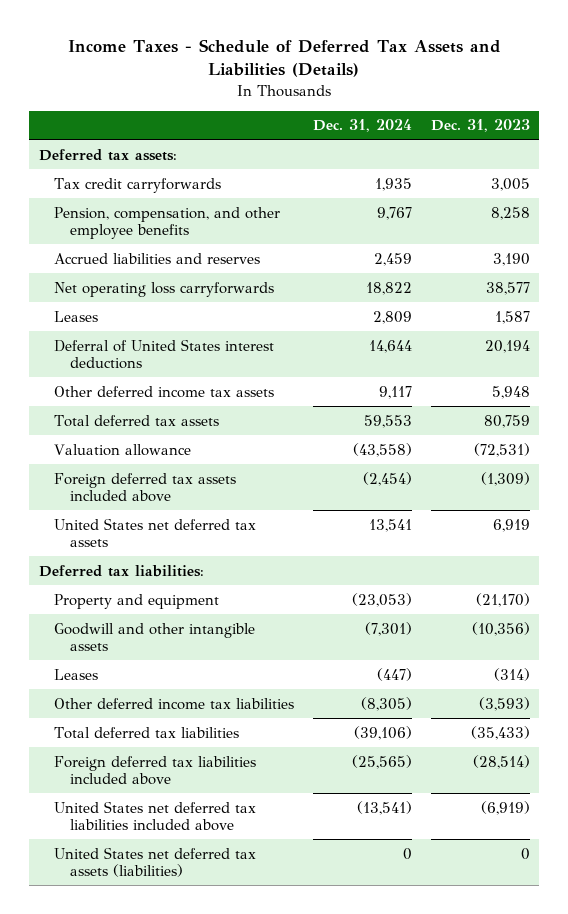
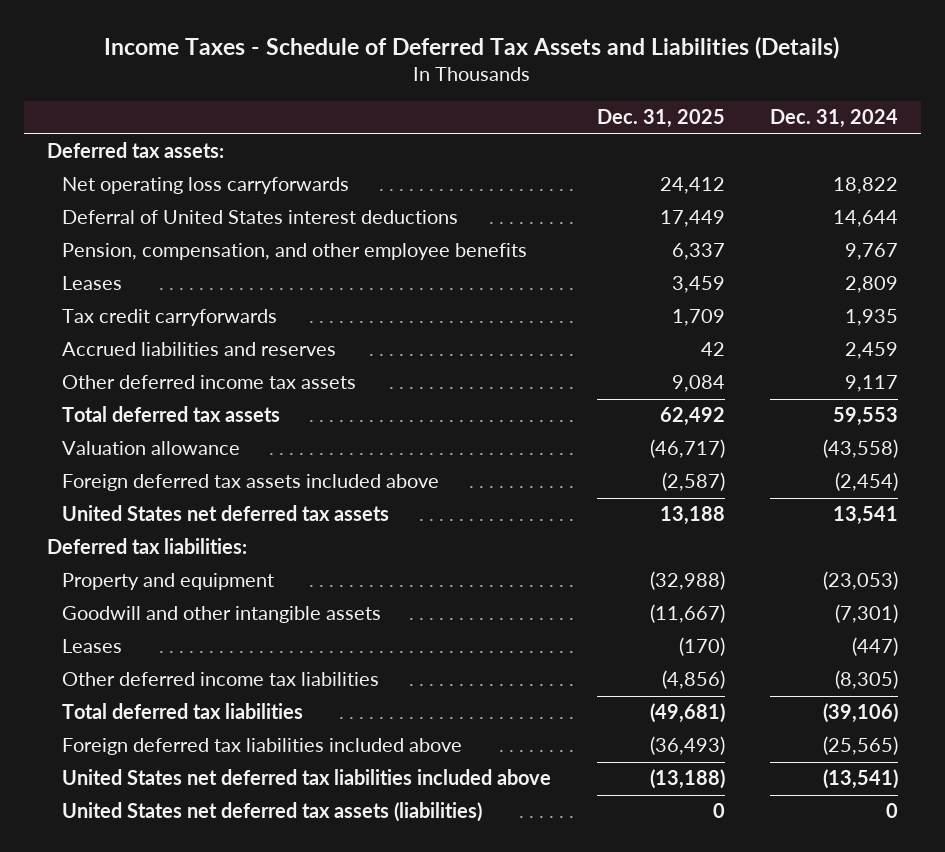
[430,119,530,133] Dec. 31, 2023 -> none
none -> [596,109,725,129] Dec. 31, 2025
[54,206,281,239] Pension, compensation, and other employee benefits -> [62,243,528,261] Pension, compensation, and other employee benefits
[54,310,99,322] Leases -> [62,276,123,291] Leases
[54,177,222,193] Tax credit carryforwards -> [62,309,278,327] Tax credit carryforwards
[54,252,261,264] Accrued liabilities and reserves -> [62,342,337,357] Accrued liabilities and reserves

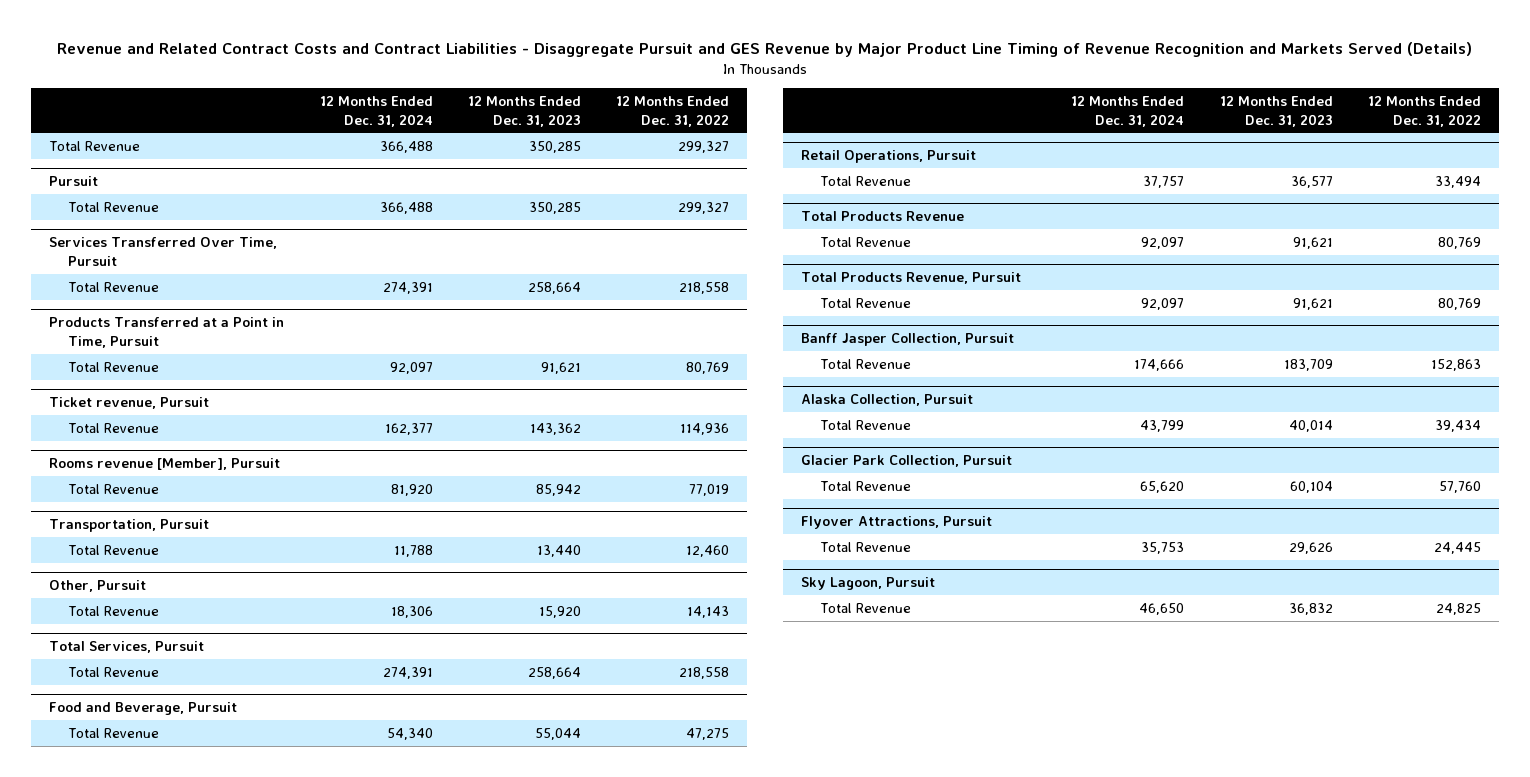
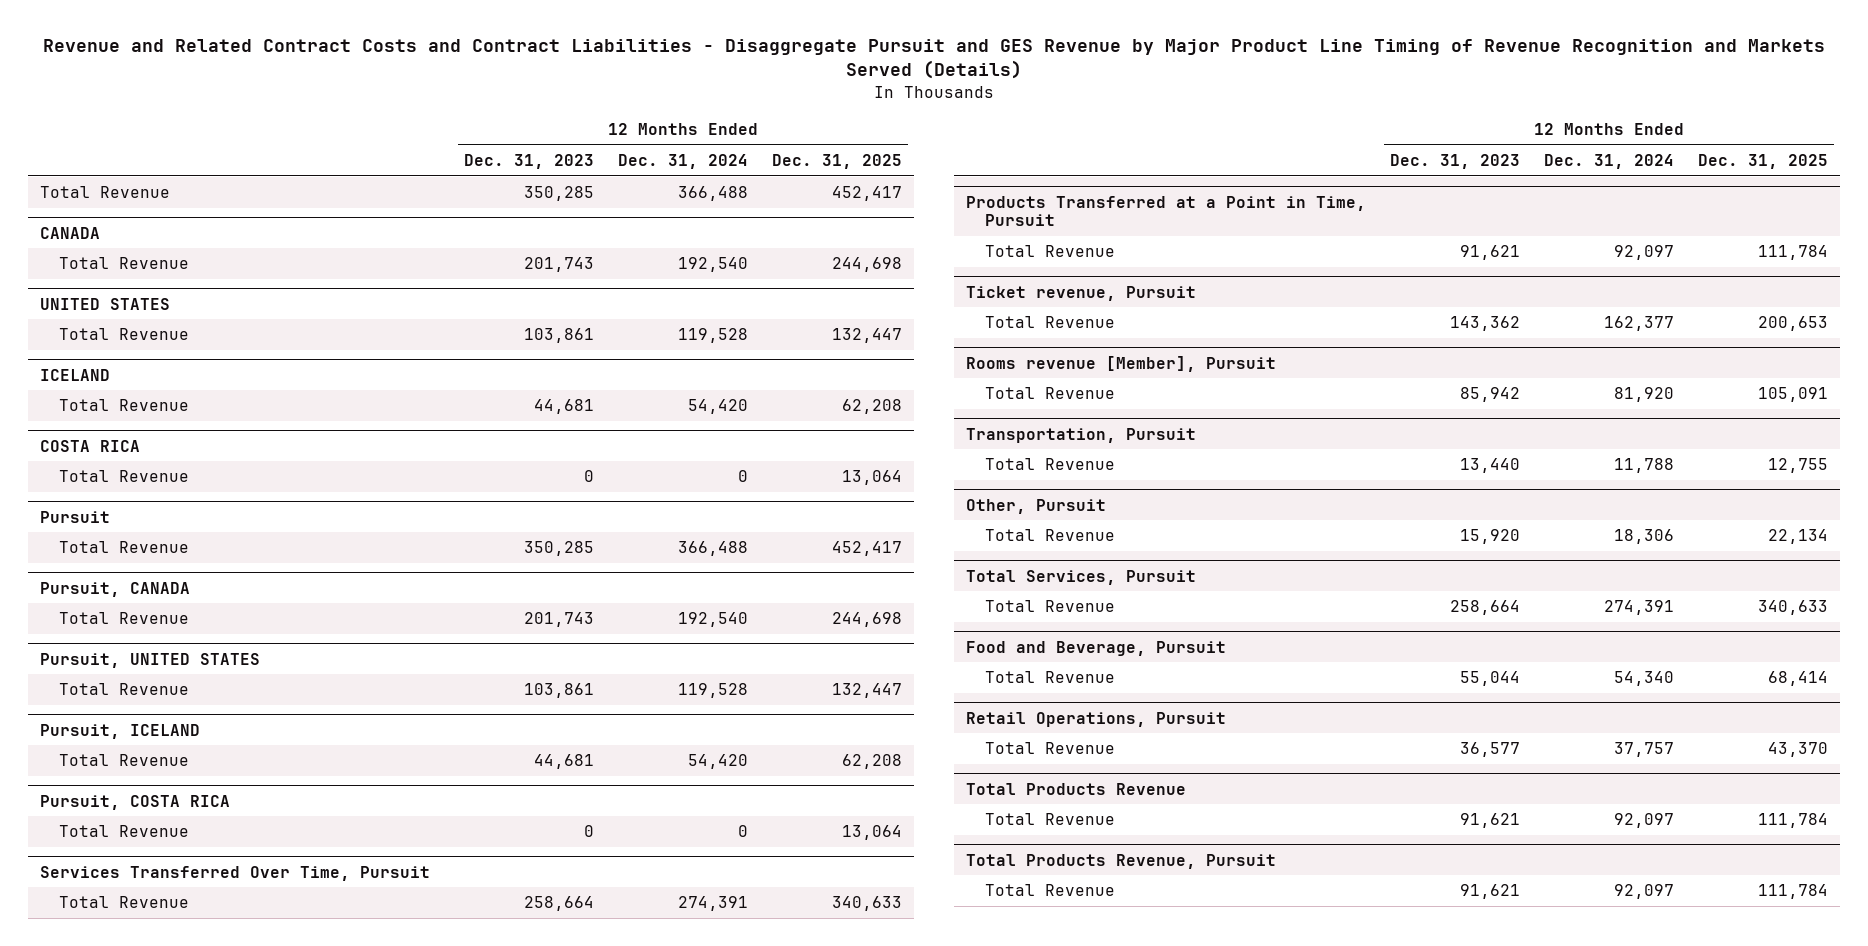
[616,95,730,127] 12 Months Ended Dec. 31, 2022 -> none
none -> [772,153,903,169] Dec. 31, 2025
none -> [39,226,100,239] CANADA
none -> [59,257,190,270] Total Revenue
none -> [39,297,170,310] UNITED STATES
none -> [59,328,190,341] Total Revenue
none -> [39,368,110,381] ICELAND
none -> [59,399,190,412] Total Revenue
none -> [39,439,140,452] COSTA RICA
none -> [59,470,190,483] Total Revenue
none -> [39,581,190,597] Pursuit, CANADA
none -> [59,612,190,625] Total Revenue
none -> [39,652,260,668] Pursuit, UNITED STATES
none -> [59,683,190,696] Total Revenue
none -> [39,723,200,739] Pursuit, ICELAND
none -> [59,754,190,767] Total Revenue
none -> [39,794,230,810] Pursuit, COSTA RICA
none -> [59,825,190,838] Total Revenue
[801,333,1015,347] Banff Jasper Collection, Pursuit -> none
[820,358,912,369] Total Revenue -> none
[801,394,974,407] Alaska Collection, Pursuit -> none
[820,419,912,430] Total Revenue -> none
[801,455,1013,468] Glacier Park Collection, Pursuit -> none
[820,480,912,491] Total Revenue -> none
[801,516,993,530] Flyover Attractions, Pursuit -> none
[820,541,912,552] Total Revenue -> none
[801,577,936,591] Sky Lagoon, Pursuit -> none
[820,602,912,613] Total Revenue -> none

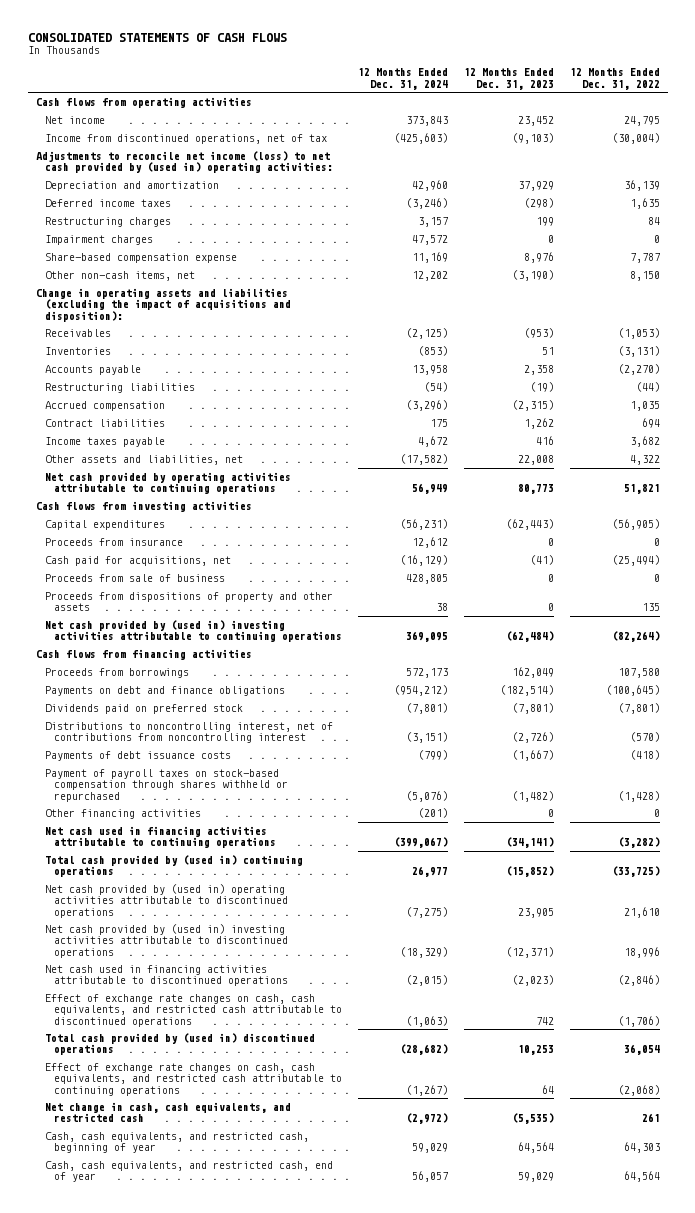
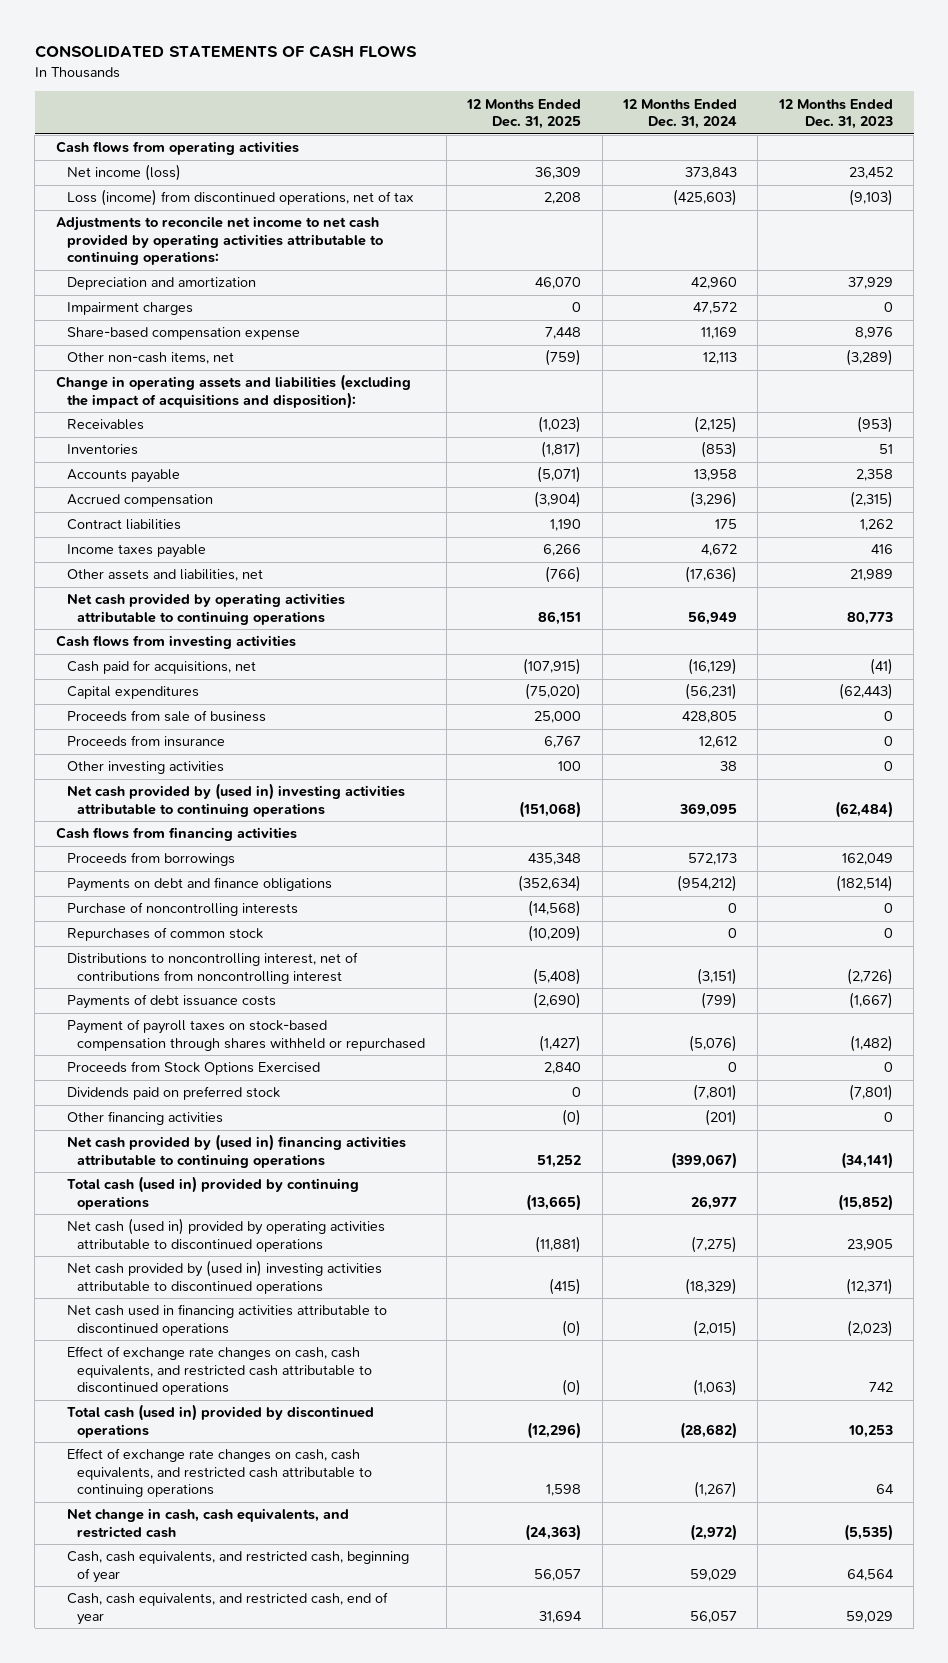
[569,68,660,90] 12 Months Ended Dec. 31, 2022 -> none
none -> [466,98,582,130] 12 Months Ended Dec. 31, 2025
[44,116,105,125] Net income -> [66,164,181,182] Net income (loss)
[44,134,327,145] Income from discontinued operations, net of tax -> [66,189,414,207] Loss (income) from discontinued operations, net of tax
[35,151,333,174] Adjustments to reconcile net income (loss) to net cash provided by (used in) operating activities: -> [55,216,383,266] Adjustments to reconcile net income to net cash provided by operating activities attributable to continuing operations:
[44,199,171,208] Deferred income taxes -> none
[44,217,171,228] Restructuring charges -> none
[411,271,448,282] 12,202 -> [702,352,737,365] 12,113
[511,270,554,282] (3,190) -> [845,349,893,367] (3,289)
[44,383,195,394] Restructuring liabilities -> none
[399,454,448,466] (17,582) -> [684,566,737,584] (17,636)
[517,455,554,466] 22,008 -> [849,569,893,582] 21,989
[44,520,165,531] Capital expenditures -> [66,686,199,700] Capital expenditures
[44,592,333,612] Proceeds from dispositions of property and other assets -> none
[44,538,183,547] Proceeds from insurance -> [66,735,225,748] Proceeds from insurance
none -> [66,761,224,775] Other investing activities
none -> [66,902,298,917] Purchase of noncontrolling interests
none -> [66,927,263,942] Repurchases of common stock
none -> [66,1061,320,1076] Proceeds from Stock Options Exercised
[44,704,243,715] Dividends paid on preferred stock -> [66,1086,280,1101] Dividends paid on preferred stock
[44,826,276,849] Net cash used in financing activities attributable to continuing operations -> [66,1134,406,1168] Net cash provided by (used in) financing activities attributable to continuing operations
[44,855,303,878] Total cash provided by (used in) continuing operations -> [66,1176,359,1210] Total cash (used in) provided by continuing operations
[44,884,288,918] Net cash provided by (used in) operating activities attributable to discontinued operations -> [66,1218,385,1252] Net cash (used in) provided by operating activities attributable to discontinued operations
[44,1033,315,1056] Total cash provided by (used in) discontinued operations -> [66,1404,374,1438] Total cash (used in) provided by discontinued operations

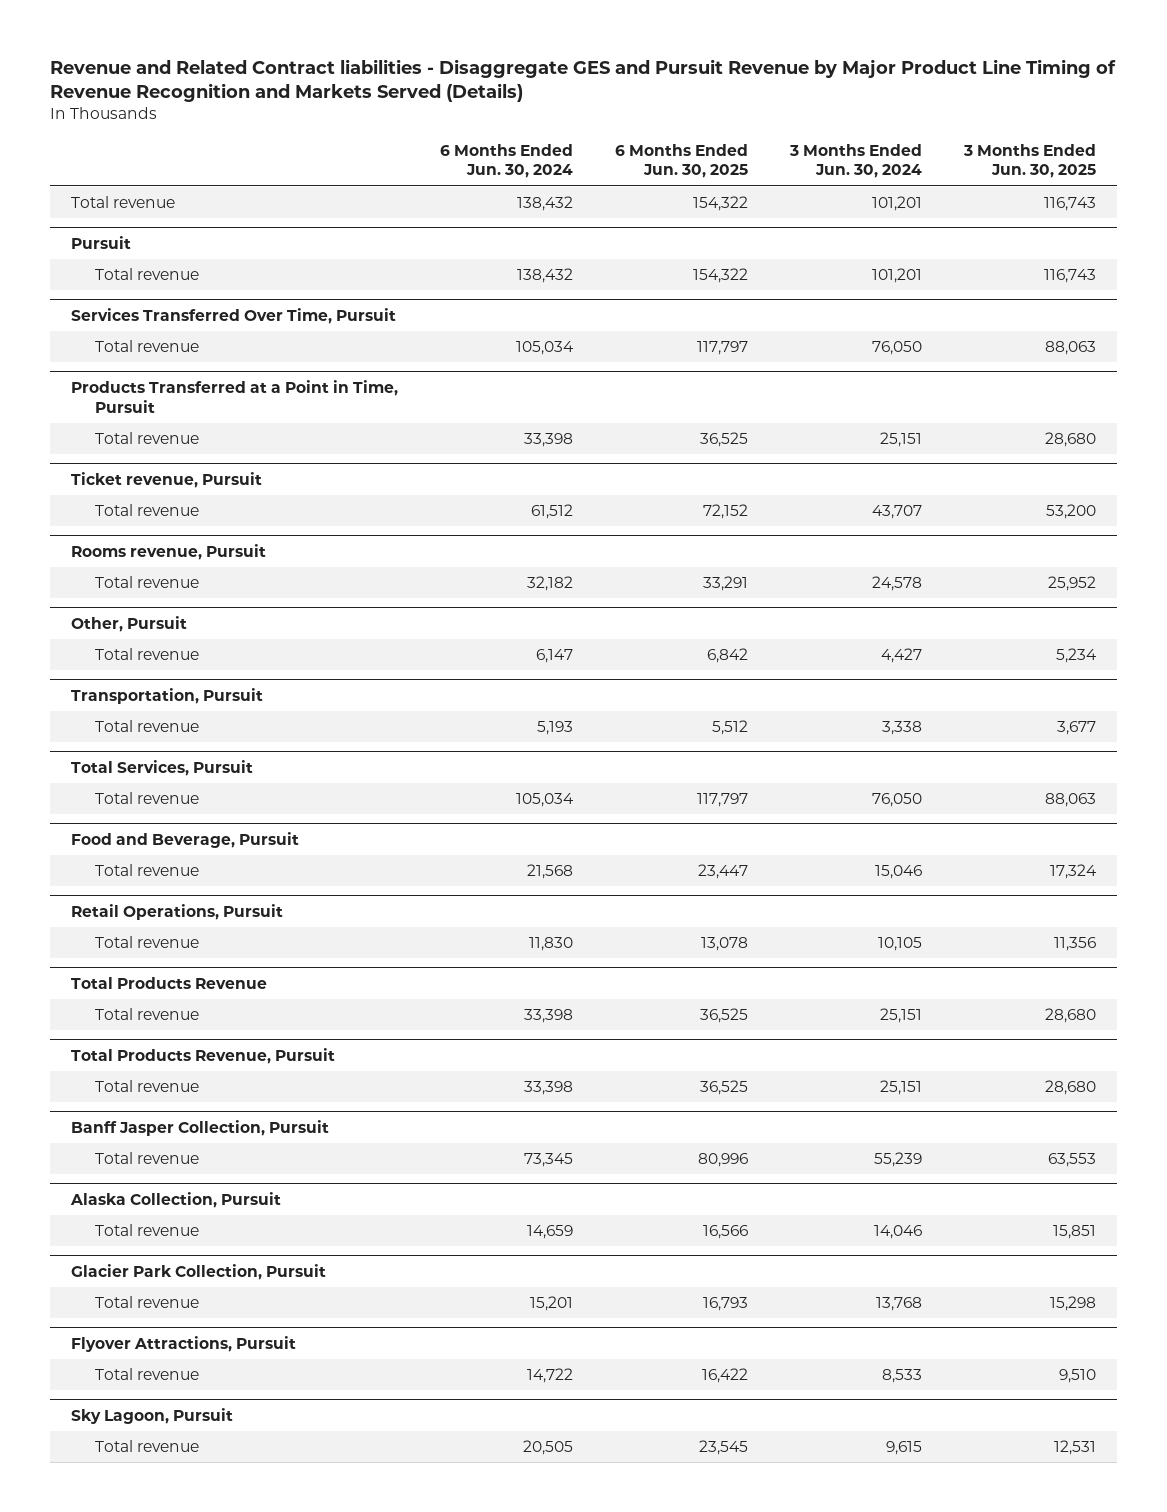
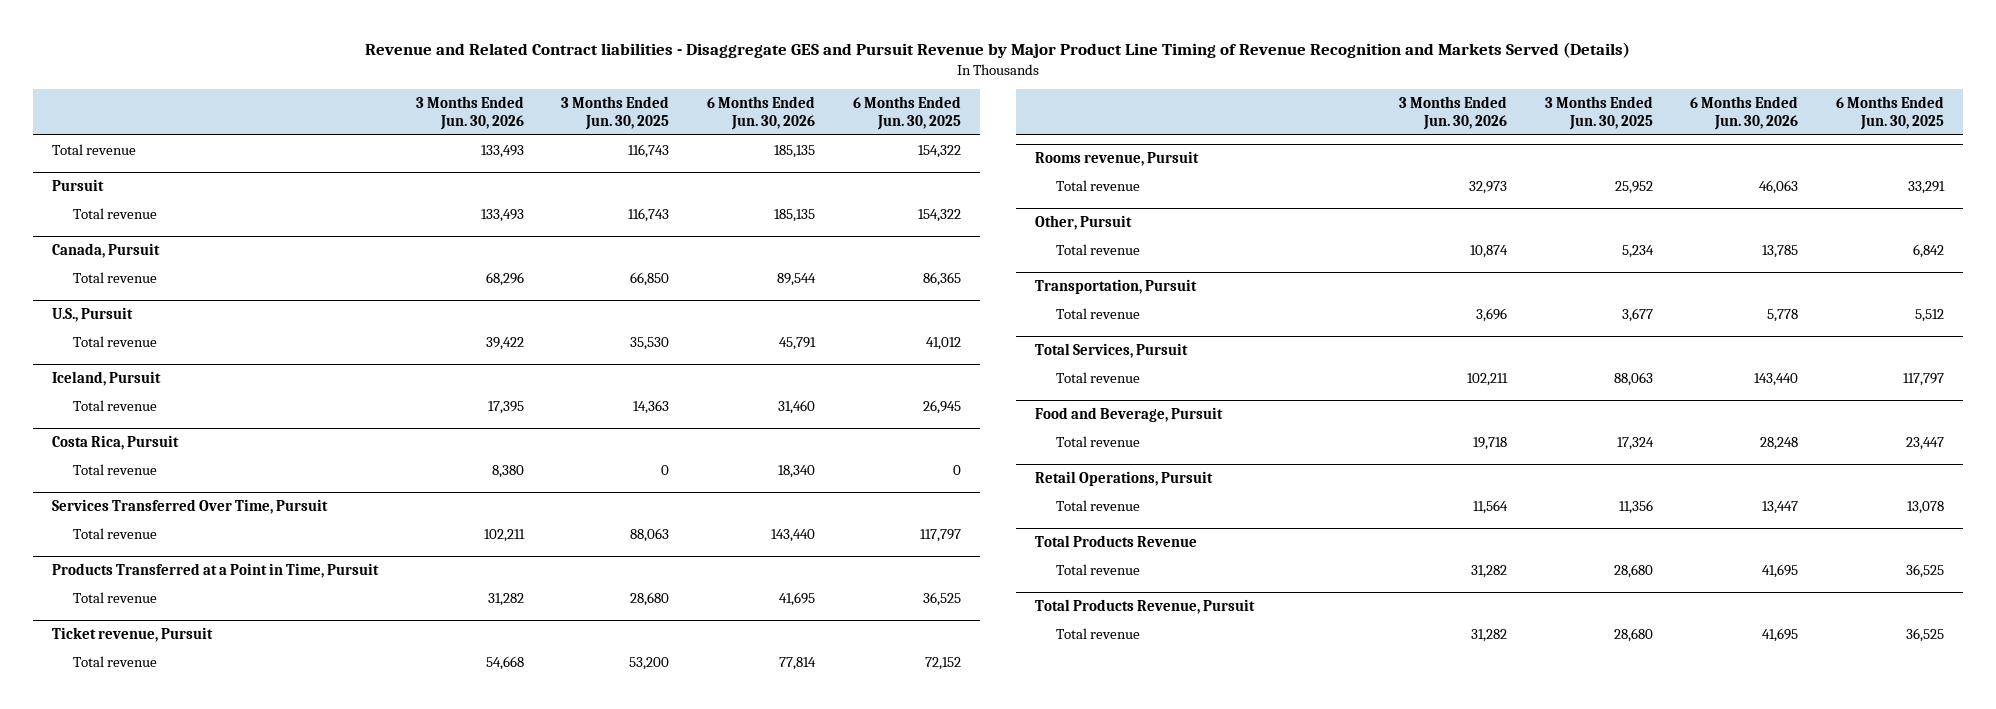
[439,143,573,179] 6 Months Ended Jun. 30, 2024 -> none
[788,143,922,179] 3 Months Ended Jun. 30, 2024 -> none
none -> [415,96,524,130] 3 Months Ended Jun. 30, 2026
none -> [707,96,816,130] 6 Months Ended Jun. 30, 2026
none -> [51,243,160,259] Canada, Pursuit
none -> [72,271,157,283] Total revenue
none -> [51,307,133,323] U.S., Pursuit
none -> [72,335,157,347] Total revenue
none -> [51,371,161,387] Iceland, Pursuit
none -> [72,399,157,411] Total revenue
none -> [51,435,179,451] Costa Rica, Pursuit
none -> [72,463,157,475] Total revenue
[70,1119,329,1136] Banff Jasper Collection, Pursuit -> none
[95,1151,200,1164] Total revenue -> none
[69,1191,281,1208] Alaska Collection, Pursuit -> none
[95,1223,200,1236] Total revenue -> none
[70,1263,326,1280] Glacier Park Collection, Pursuit -> none
[95,1295,200,1308] Total revenue -> none
[70,1335,296,1352] Flyover Attractions, Pursuit -> none
[95,1367,200,1380] Total revenue -> none
[70,1407,233,1424] Sky Lagoon, Pursuit -> none
[95,1439,200,1452] Total revenue -> none

